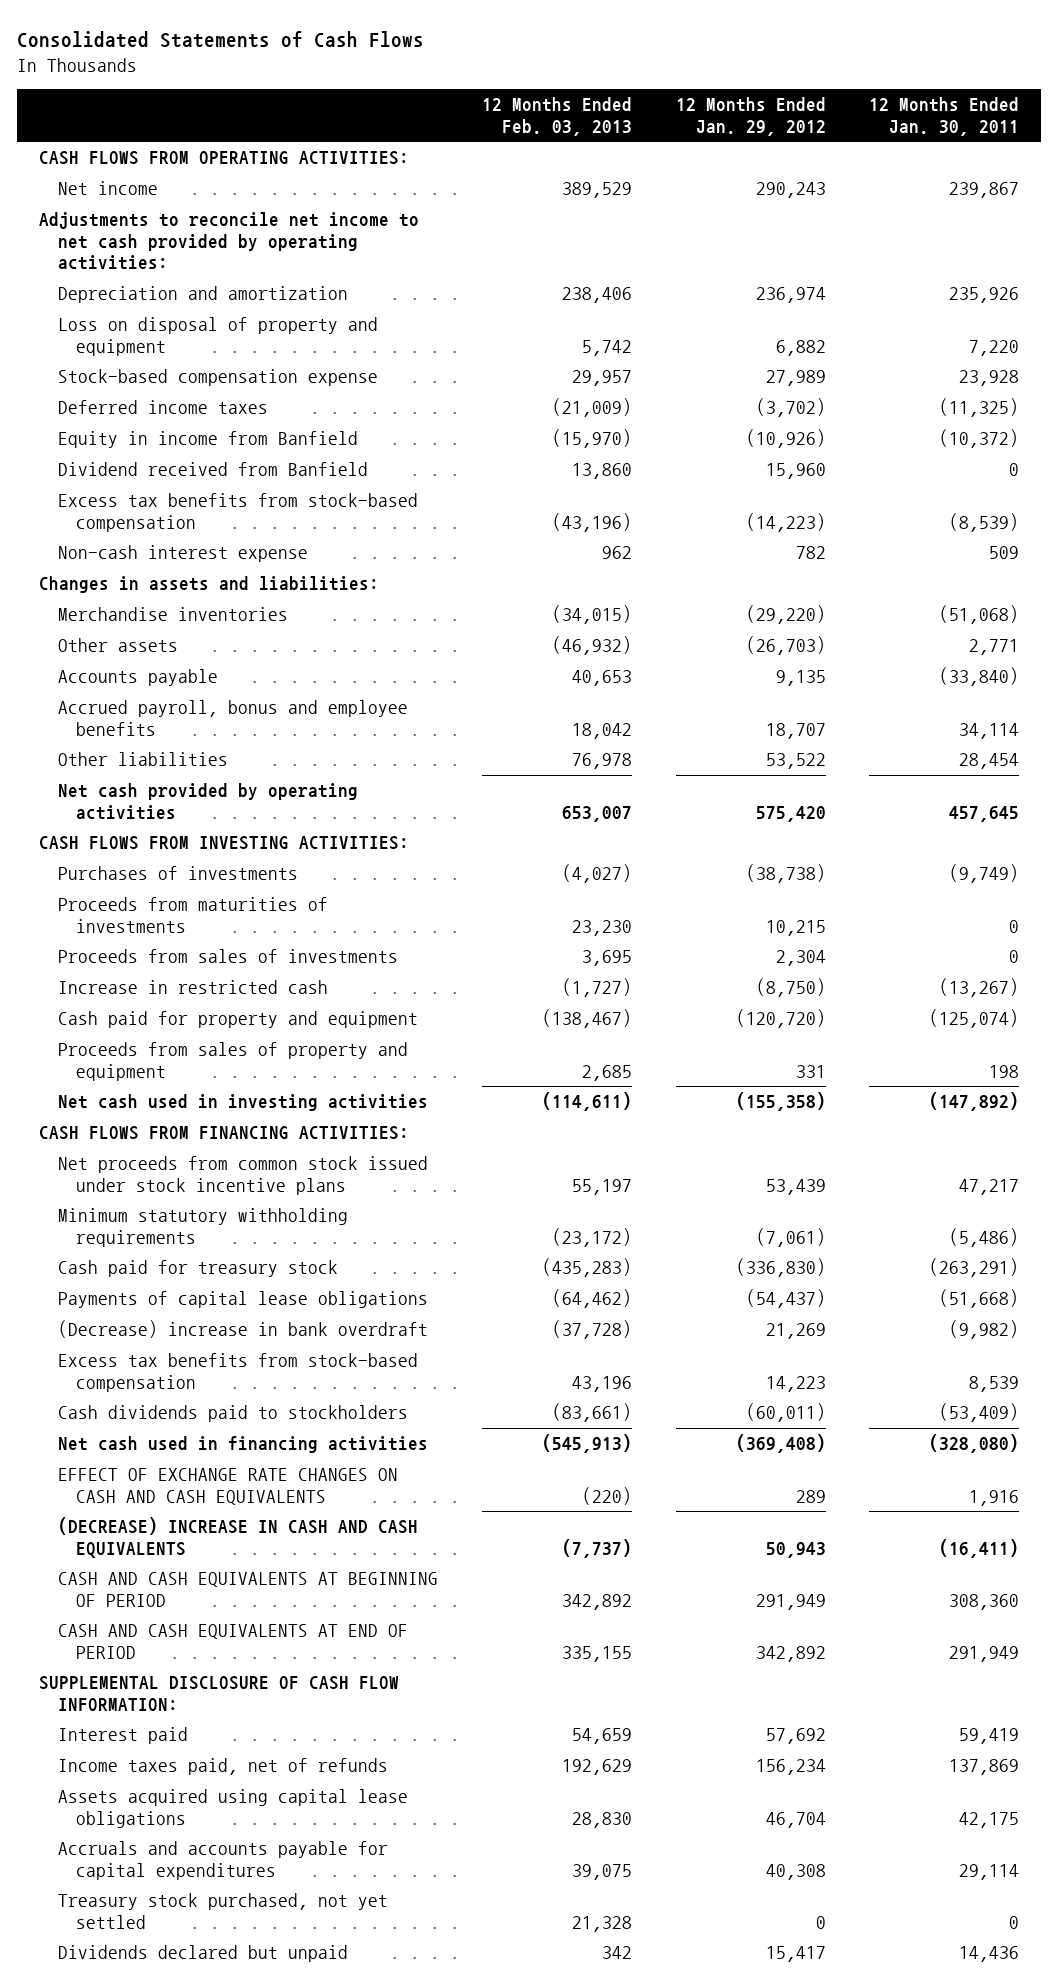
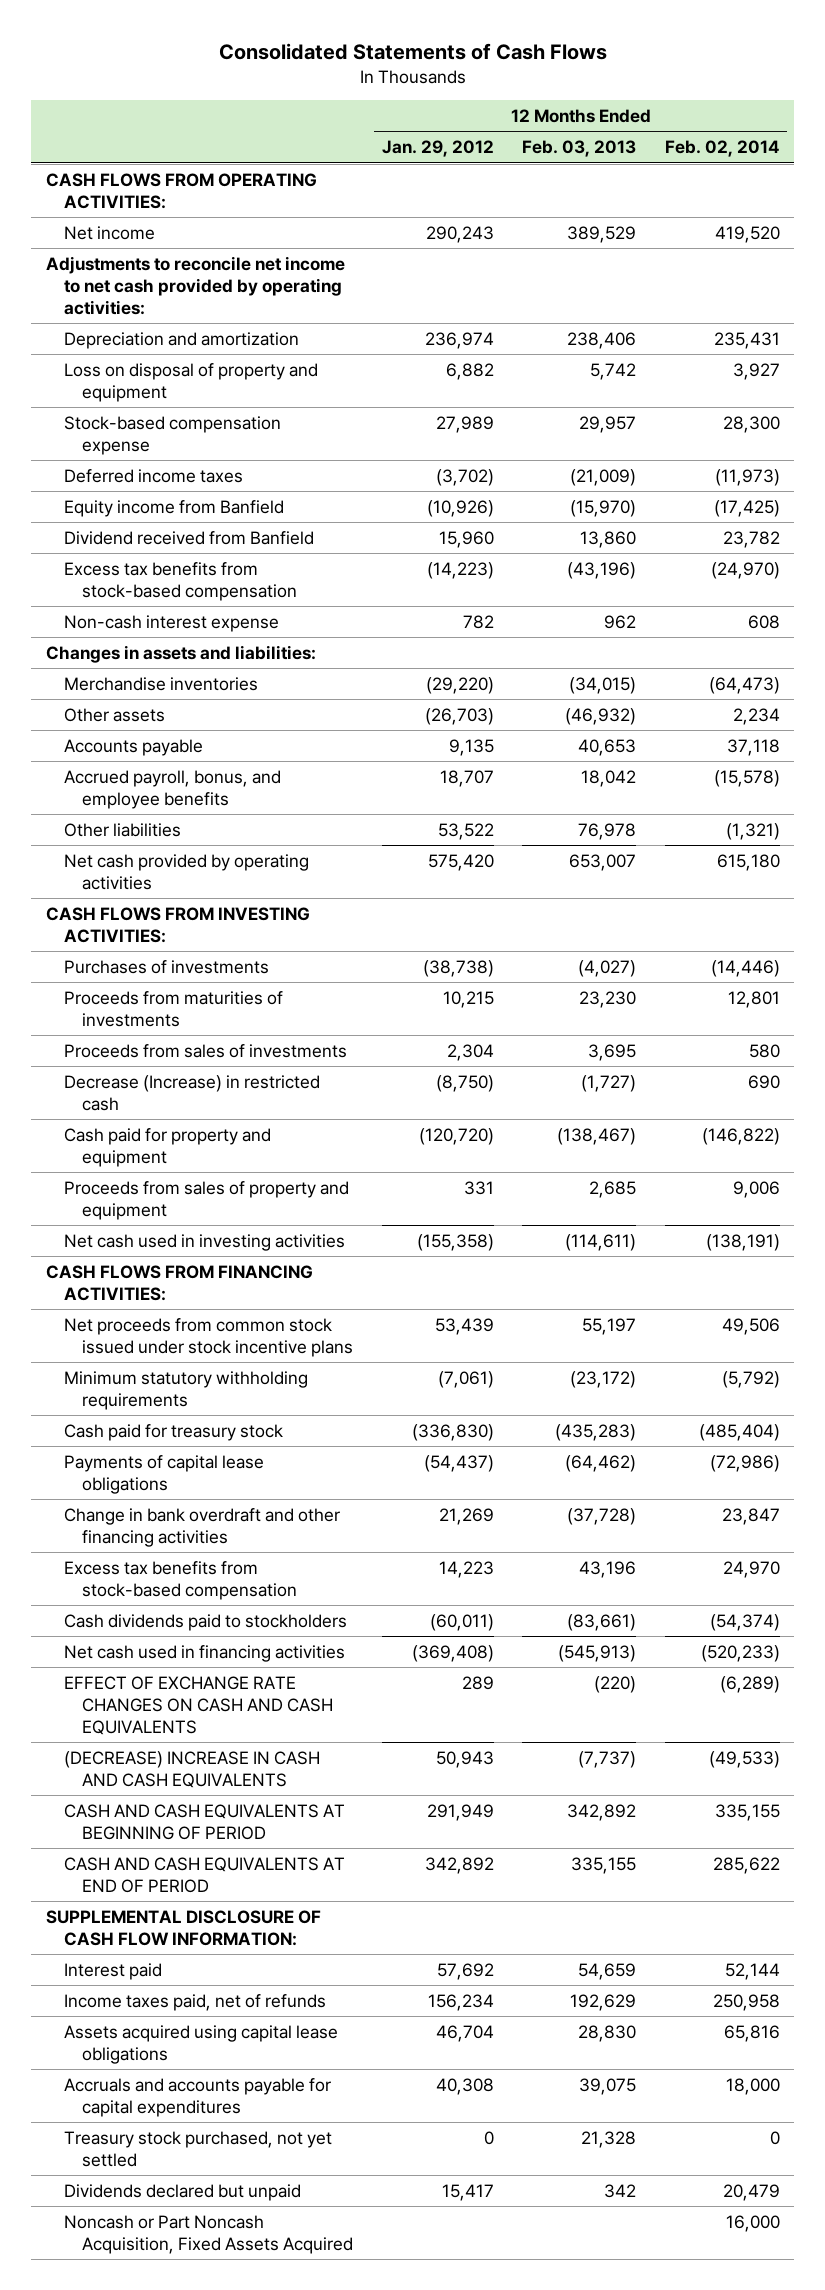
[869,97,1020,136] 12 Months Ended Jan. 30, 2011 -> none
none -> [664,140,780,158] Feb. 02, 2014
[57,431,358,449] Equity in income from Banfield -> [63,499,284,517] Equity income from Banfield
[57,700,408,736] Accrued payroll, bonus and employee benefits -> [63,769,281,809] Accrued payroll, bonus, and employee benefits
[57,980,328,995] Increase in restricted cash -> [63,1074,320,1111] Decrease (Increase) in restricted cash
[57,1320,428,1339] (Decrease) increase in bank overdraft -> [63,1507,340,1547] Change in bank overdraft and other financing activities
none -> [63,2214,353,2254] Noncash or Part Noncash Acquisition, Fixed Assets Acquired

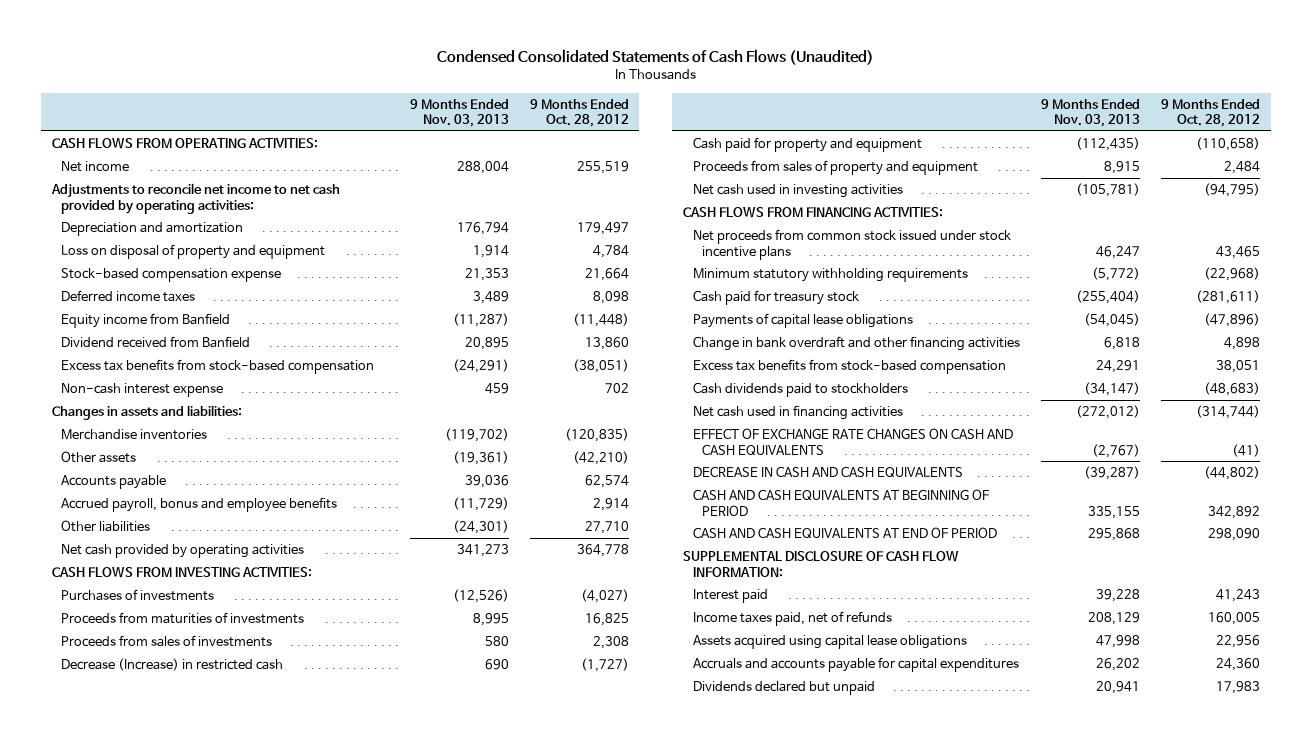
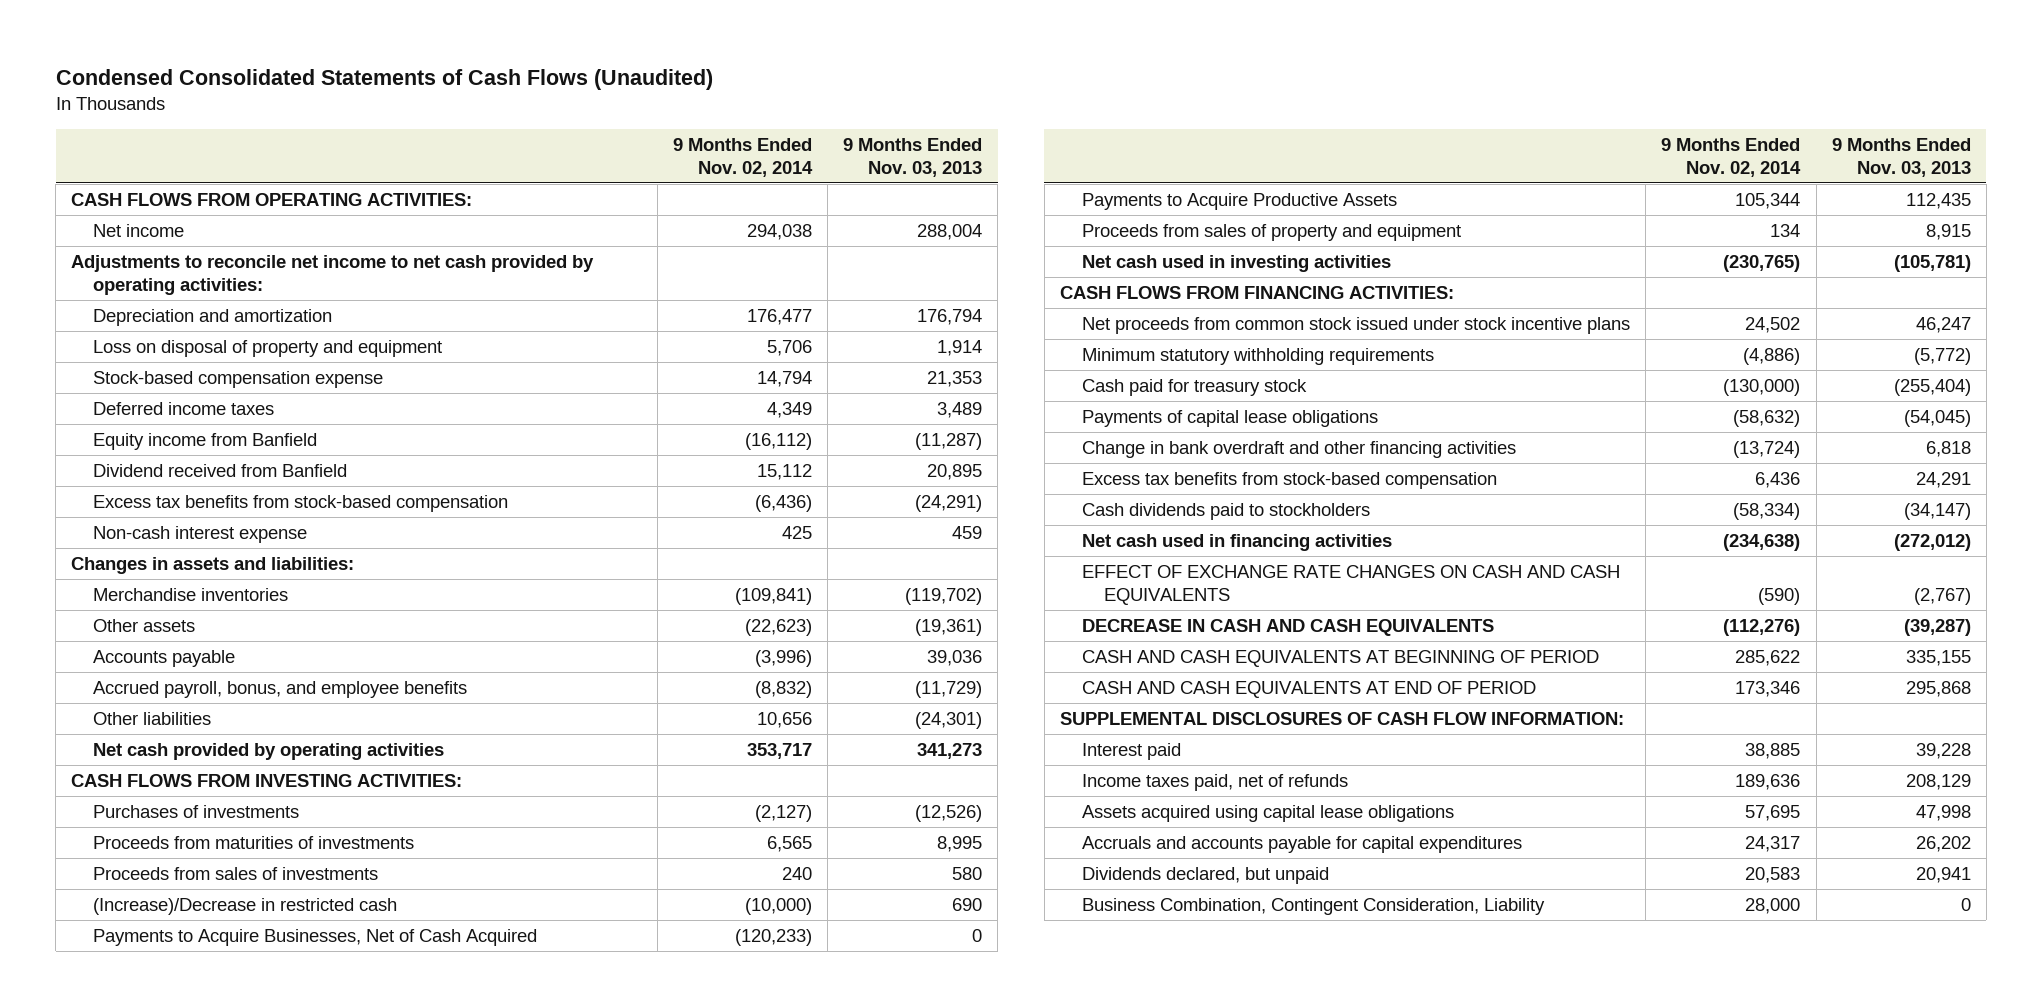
[529,98,629,128] 9 Months Ended Oct. 28, 2012 -> none
none -> [672,137,813,177] 9 Months Ended Nov. 02, 2014
[61,497,338,513] Accrued payroll, bonus and employee benefits -> [93,680,468,698] Accrued payroll, bonus, and employee benefits
[692,137,922,153] Cash paid for property and equipment -> none
[61,658,284,672] Decrease (Increase) in restricted cash -> [93,897,398,915] (Increase)/Decrease in restricted cash
none -> [93,928,538,946] Payments to Acquire Businesses, Net of Cash Acquired
none -> [1082,192,1398,210] Payments to Acquire Productive Assets
[682,551,959,577] SUPPLEMENTAL DISCLOSURE OF CASH FLOW INFORMATION: -> [1059,711,1624,725] SUPPLEMENTAL DISCLOSURES OF CASH FLOW INFORMATION:
[692,681,875,696] Dividends declared but unpaid -> [1082,866,1330,884] Dividends declared, but unpaid
none -> [1082,897,1546,915] Business Combination, Contingent Consideration, Liability

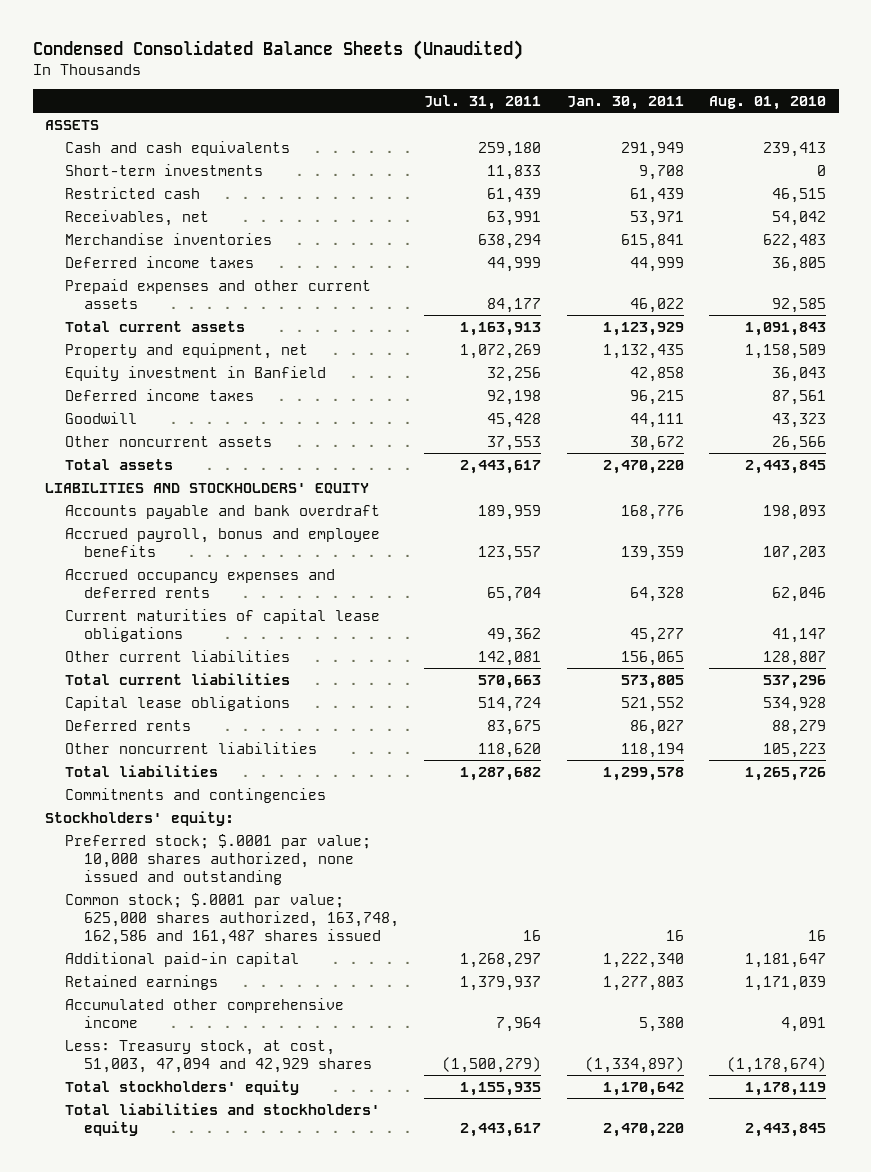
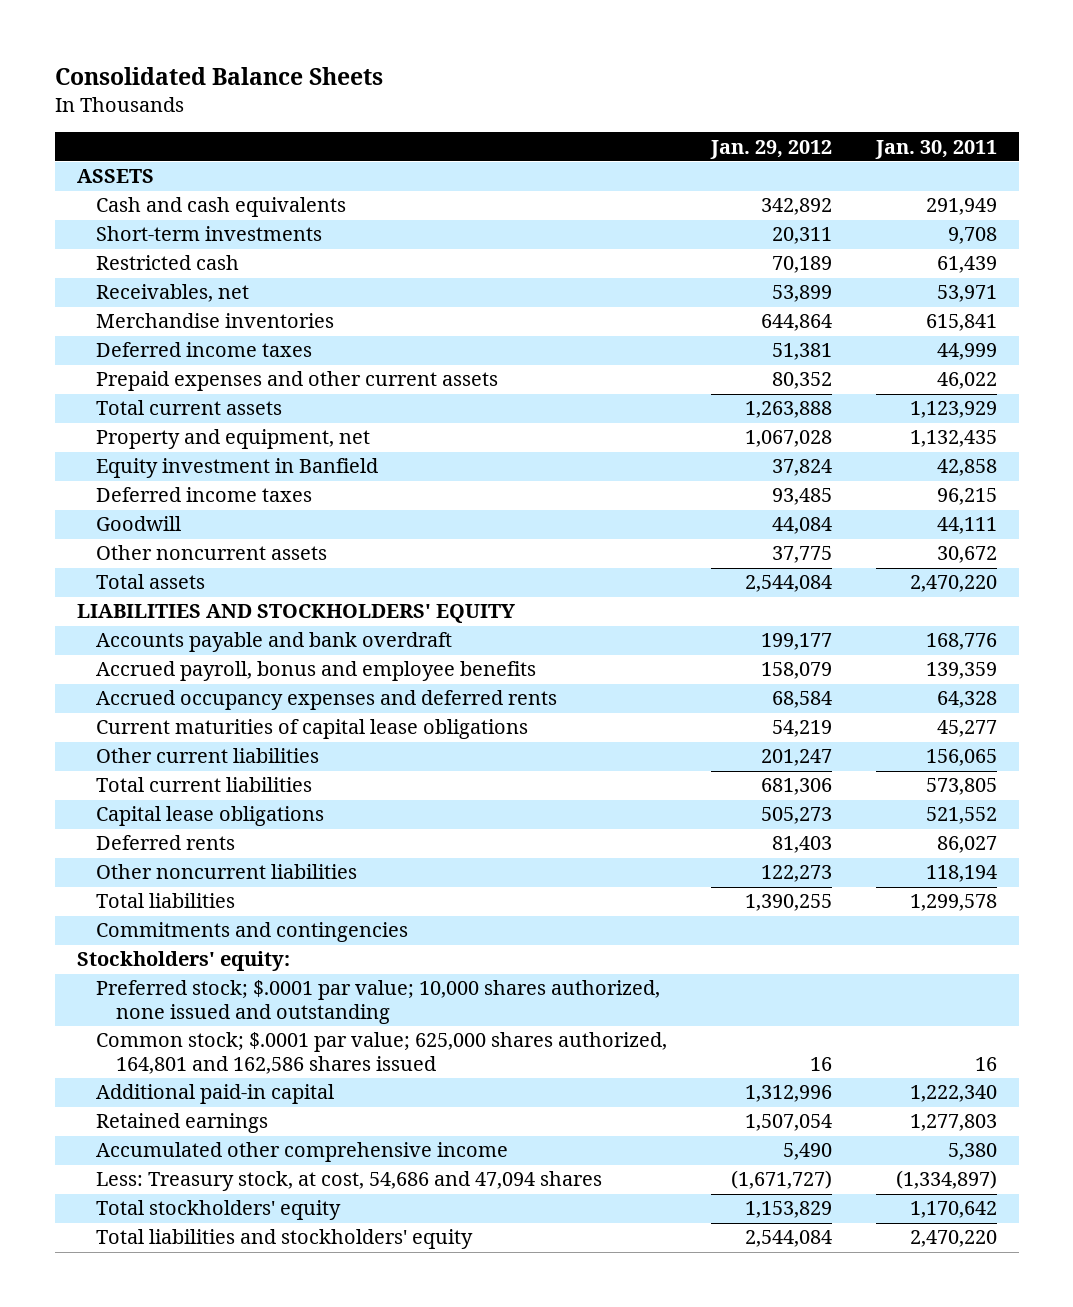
[32,40,523,61] Condensed Consolidated Balance Sheets (Unaudited) -> [54,67,383,86] Consolidated Balance Sheets
[424,95,542,111] Jul. 31, 2011 -> none
[709,96,827,111] Aug. 01, 2010 -> none
none -> [710,139,833,159] Jan. 29, 2012
[64,892,399,945] Common stock; $.0001 par value; 625,000 shares authorized, 163,748, 162,586 and 161,487 shares issued -> [96,1032,668,1074] Common stock; $.0001 par value; 625,000 shares authorized, 164,801 and 162,586 shares issued
[64,1039,372,1073] Less: Treasury stock, at cost, 51,003, 47,094 and 42,929 shares -> [96,1171,603,1192] Less: Treasury stock, at cost, 54,686 and 47,094 shares

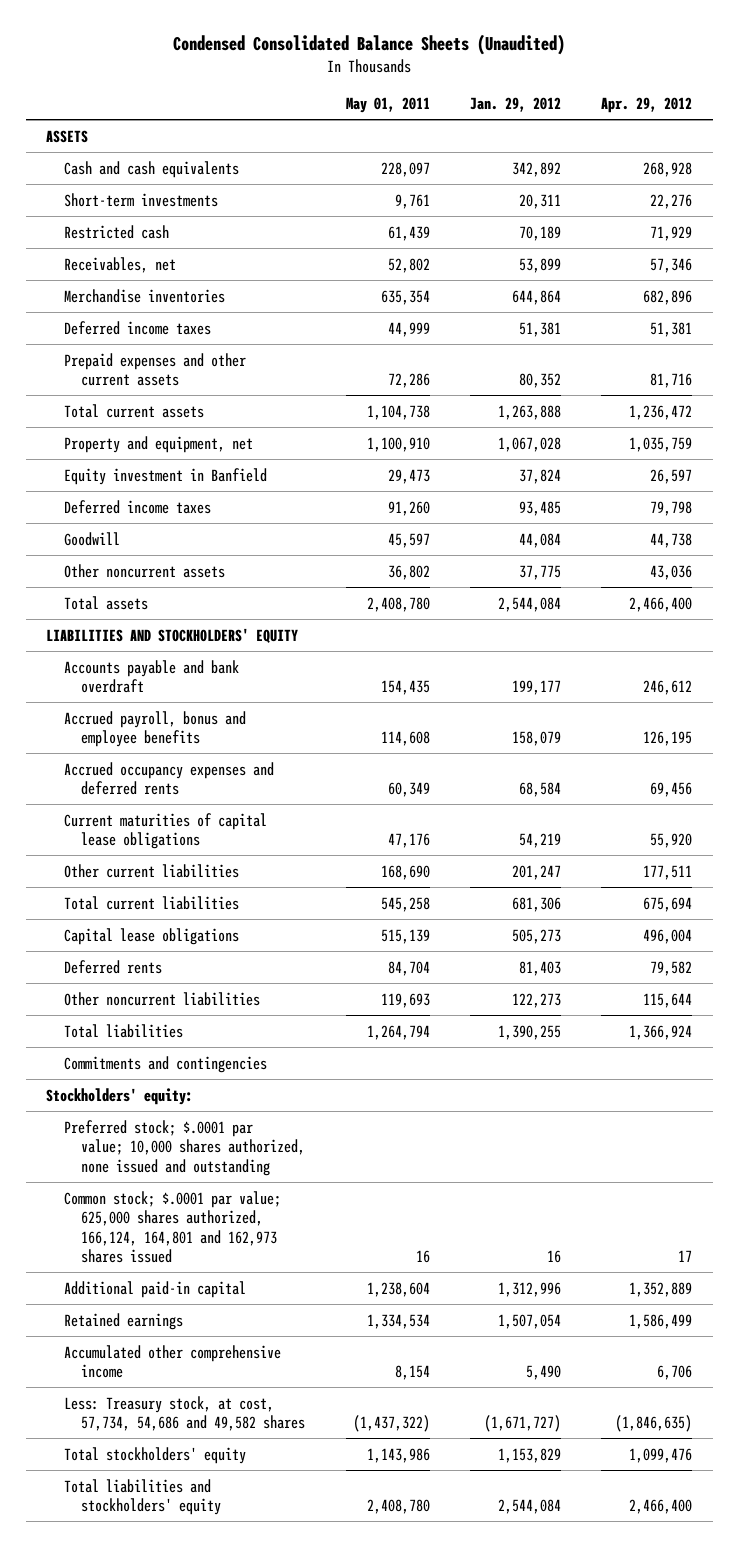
[54,67,383,86] Consolidated Balance Sheets -> [173,34,566,56] Condensed Consolidated Balance Sheets (Unaudited)
[874,139,997,159] Jan. 30, 2011 -> none
none -> [345,97,430,114] May 01, 2011
none -> [601,97,693,114] Apr. 29, 2012
[96,1032,668,1074] Common stock; $.0001 par value; 625,000 shares authorized, 164,801 and 162,586 shares issued -> [63,1190,281,1264] Common stock; $.0001 par value; 625,000 shares authorized, 166,124, 164,801 and 162,973 shares issued
[96,1171,603,1192] Less: Treasury stock, at cost, 54,686 and 47,094 shares -> [63,1395,306,1432] Less: Treasury stock, at cost, 57,734, 54,686 and 49,582 shares

